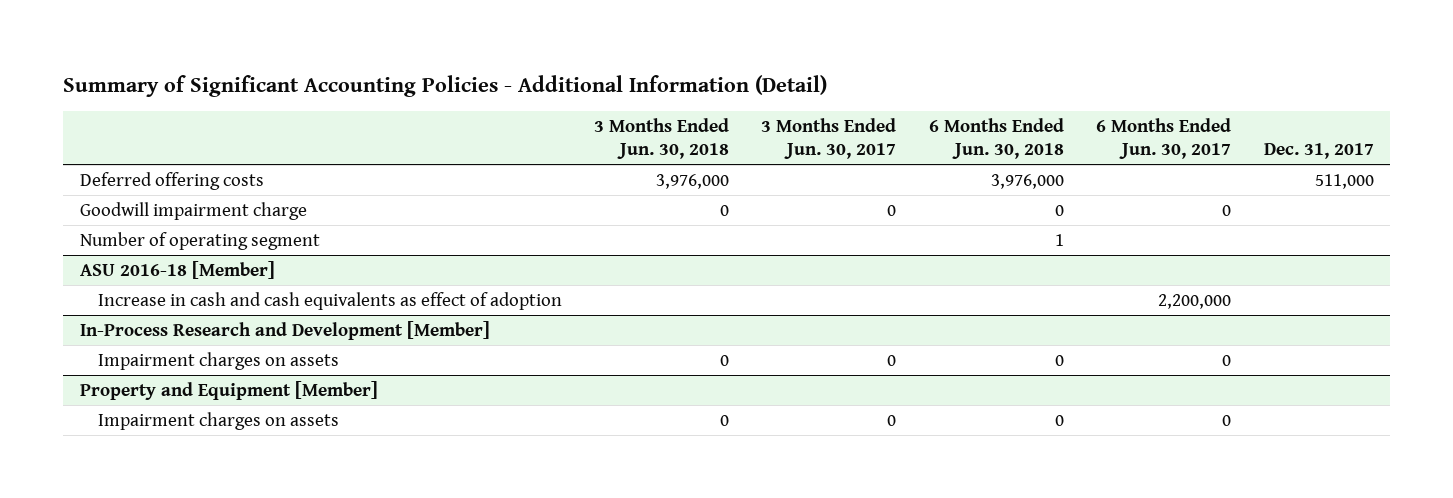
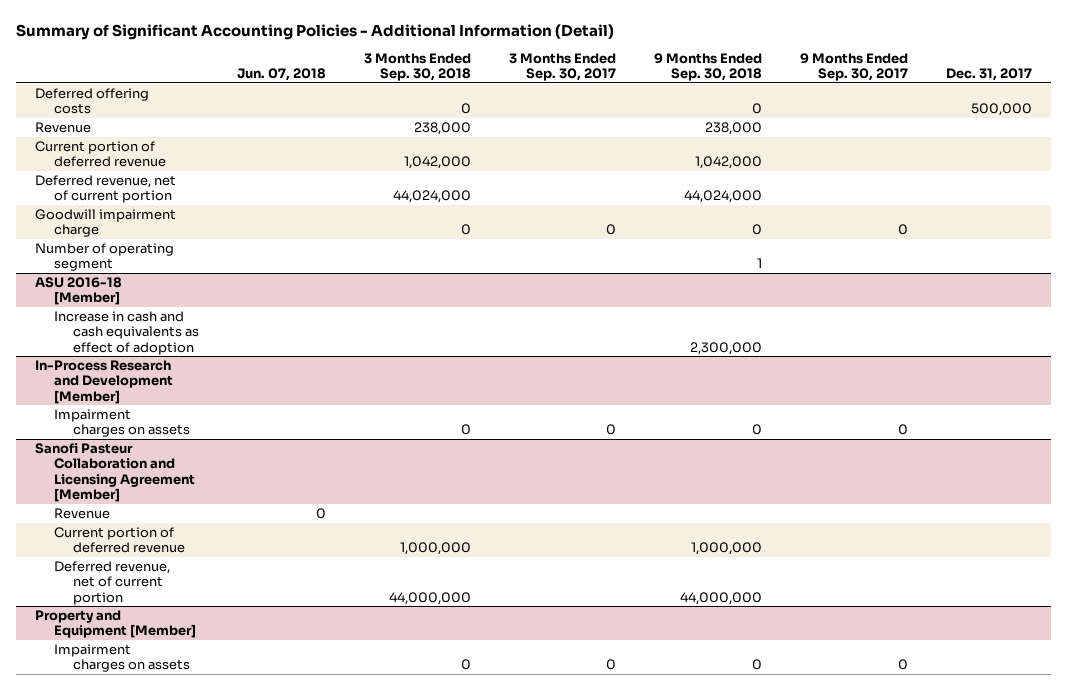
[593,118,729,160] 3 Months Ended Jun. 30, 2018 -> none
[761,118,897,160] 3 Months Ended Jun. 30, 2017 -> none
[928,118,1064,160] 6 Months Ended Jun. 30, 2018 -> none
[1096,118,1232,160] 6 Months Ended Jun. 30, 2017 -> none
none -> [236,68,326,82] Jun. 07, 2018
none -> [363,52,471,82] 3 Months Ended Sep. 30, 2018
none -> [508,52,616,82] 3 Months Ended Sep. 30, 2017
none -> [653,52,762,82] 9 Months Ended Sep. 30, 2018
none -> [799,52,908,82] 9 Months Ended Sep. 30, 2017
[1314,174,1374,190] 511,000 -> [970,103,1032,117] 500,000
none -> [35,121,92,133] Revenue
none -> [35,140,166,168] Current portion of deferred revenue
none -> [35,174,177,204] Deferred revenue, net of current portion
none -> [35,442,195,503] Sanofi Pasteur Collaboration and Licensing Agreement [Member]
none -> [53,507,110,519] Revenue
none -> [53,526,185,554] Current portion of deferred revenue
none -> [53,560,170,605] Deferred revenue, net of current portion

